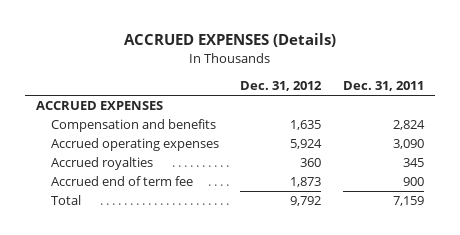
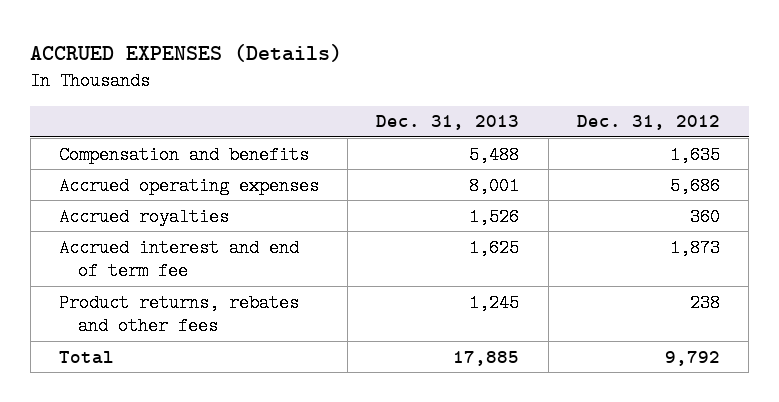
[343,81,425,92] Dec. 31, 2011 -> none
none -> [376,115,520,131] Dec. 31, 2013
[35,101,163,111] ACCRUED EXPENSES -> none
[290,139,323,150] 5,924 -> [669,176,720,195] 5,686
[50,176,193,187] Accrued end of term fee -> [58,238,299,281] Accrued interest and end of term fee
none -> [58,293,299,336] Product returns, rebates and other fees

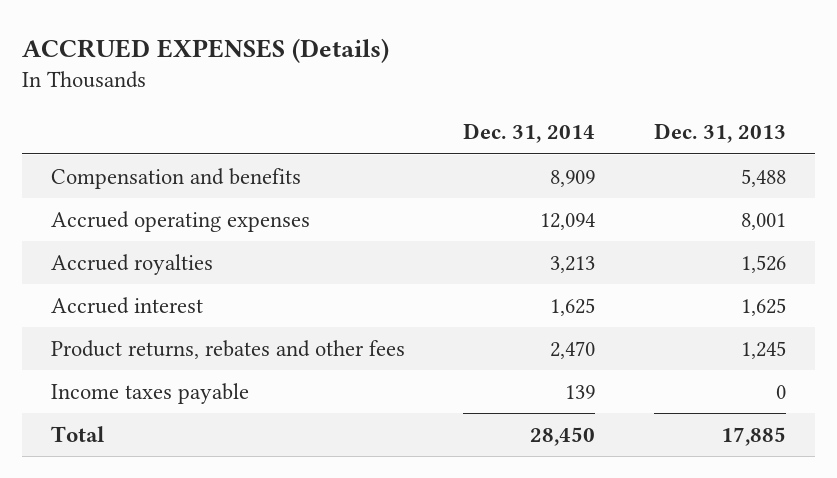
[576,115,720,131] Dec. 31, 2012 -> none
none -> [463,123,596,144] Dec. 31, 2014
[58,238,299,281] Accrued interest and end of term fee -> [50,297,203,315] Accrued interest
none -> [50,383,249,405] Income taxes payable

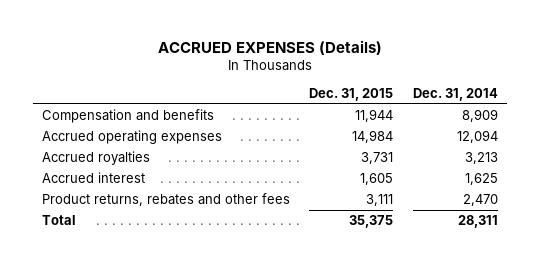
[653,123,786,144] Dec. 31, 2013 -> none
none -> [309,88,394,102] Dec. 31, 2015
[50,383,249,405] Income taxes payable -> none
[530,427,596,447] 28,450 -> [457,215,498,229] 28,311

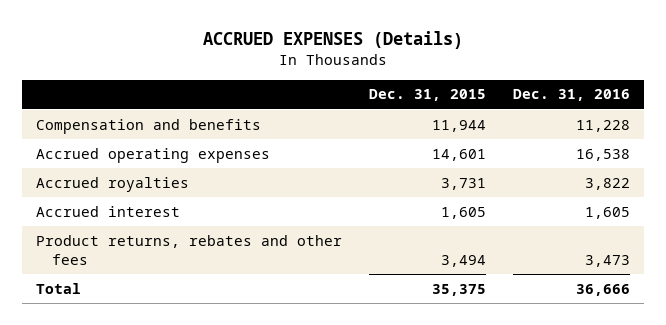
[412,88,498,102] Dec. 31, 2014 -> none
none -> [513,89,631,102] Dec. 31, 2016
[352,130,394,144] 14,984 -> [431,148,486,161] 14,601
[366,194,394,207] 3,111 -> [440,254,486,267] 3,494

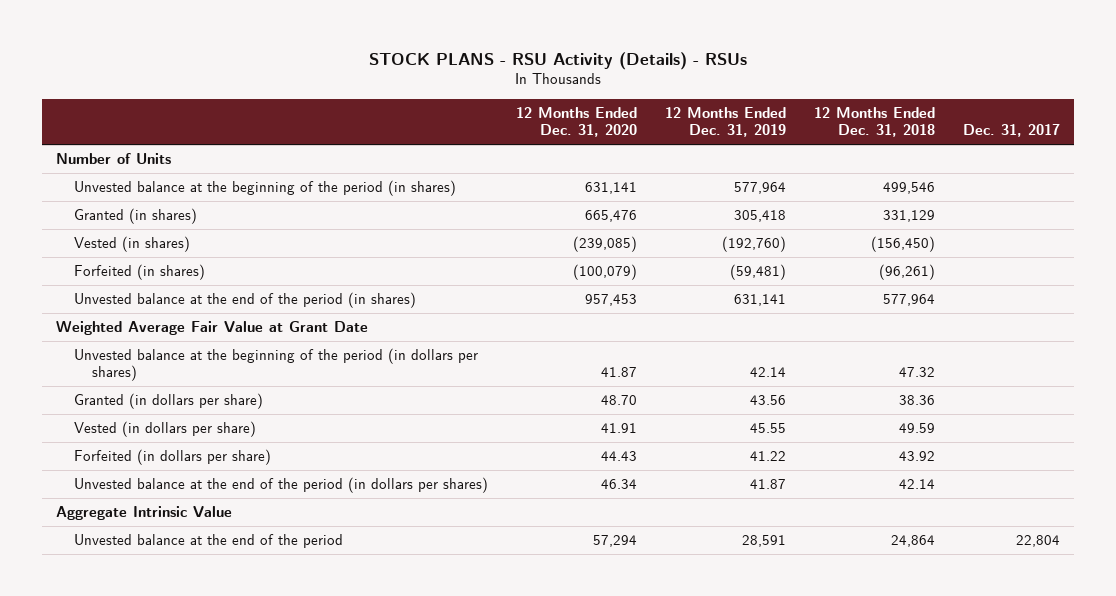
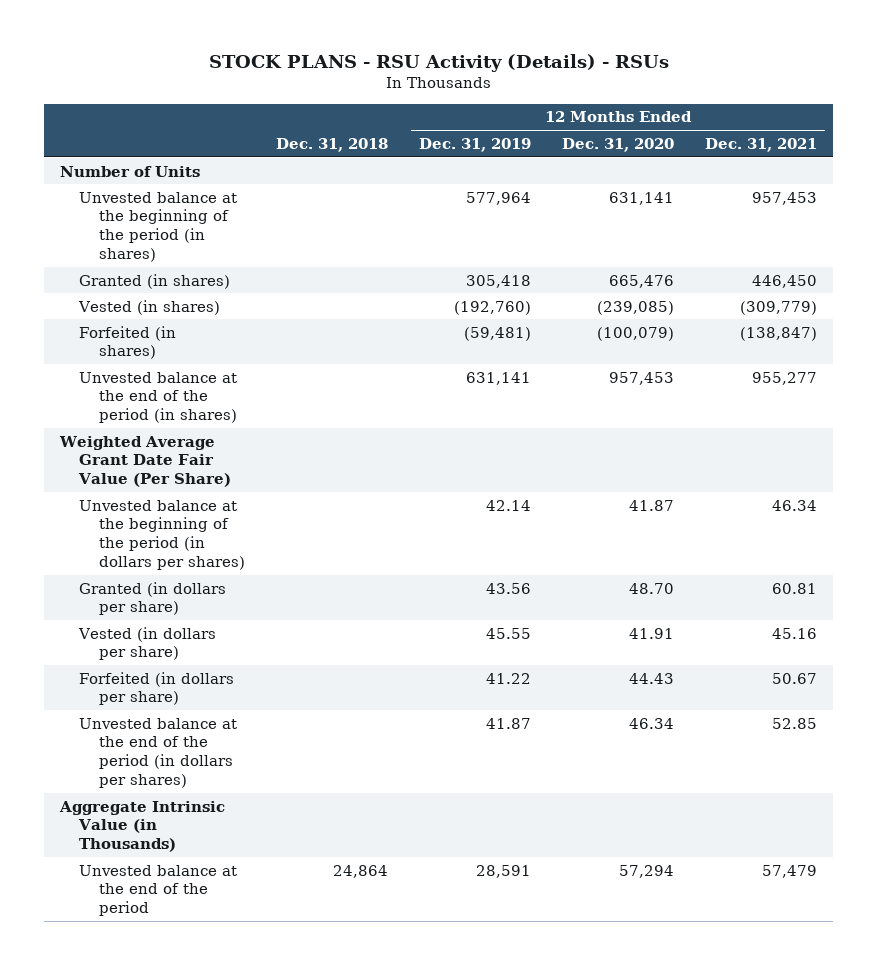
[813,107,935,138] 12 Months Ended Dec. 31, 2018 -> none
[962,124,1060,138] Dec. 31, 2017 -> none
none -> [275,137,388,152] Dec. 31, 2018
none -> [705,137,818,152] Dec. 31, 2021
[55,321,368,336] Weighted Average Fair Value at Grant Date -> [58,435,232,488] Weighted Average Grant Date Fair Value (Per Share)
[55,506,232,521] Aggregate Intrinsic Value -> [58,800,225,853] Aggregate Intrinsic Value (in Thousands)

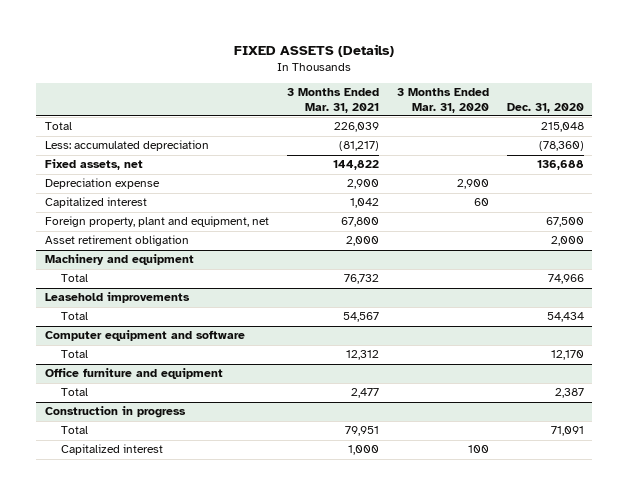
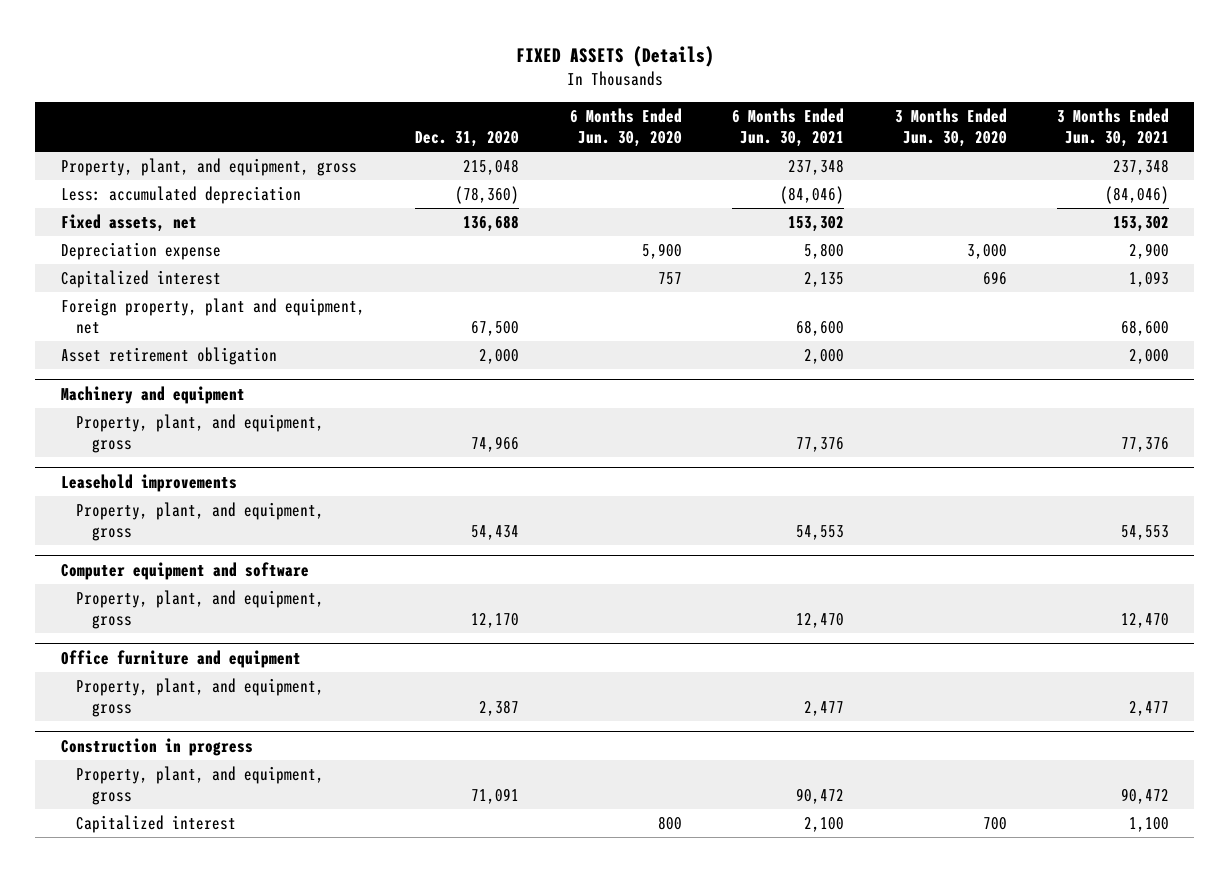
[286,88,379,113] 3 Months Ended Mar. 31, 2021 -> none
[396,88,489,113] 3 Months Ended Mar. 31, 2020 -> none
none -> [569,107,682,148] 6 Months Ended Jun. 30, 2020
none -> [732,107,845,148] 6 Months Ended Jun. 30, 2021
none -> [894,107,1007,148] 3 Months Ended Jun. 30, 2020
none -> [1057,107,1170,148] 3 Months Ended Jun. 30, 2021
[45,122,73,131] Total -> [60,157,357,176] Property, plant, and equipment, gross
[61,274,89,283] Total -> [76,413,325,454] Property, plant, and equipment, gross
[61,312,89,321] Total -> [76,501,325,542] Property, plant, and equipment, gross
[61,350,89,359] Total -> [76,589,325,630] Property, plant, and equipment, gross
[61,388,89,397] Total -> [76,677,325,718] Property, plant, and equipment, gross
[61,426,89,435] Total -> [76,765,325,806] Property, plant, and equipment, gross

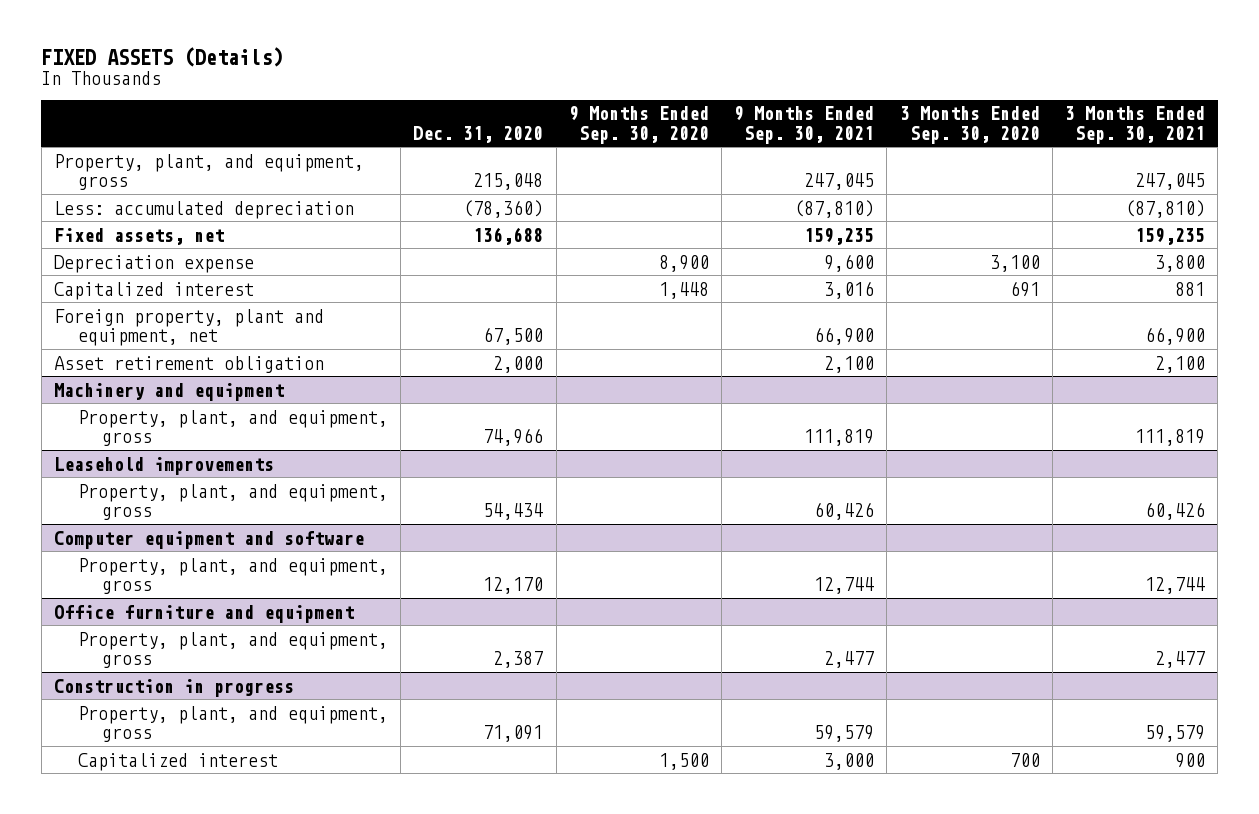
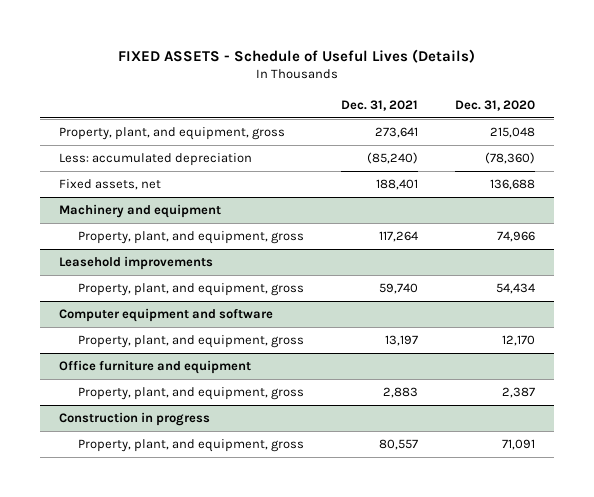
[41,46,284,67] FIXED ASSETS (Details) -> [118,48,476,63] FIXED ASSETS - Schedule of Useful Lives (Details)
[568,106,709,144] 9 Months Ended Sep. 30, 2020 -> none
[734,106,875,144] 9 Months Ended Sep. 30, 2021 -> none
[899,106,1040,144] 3 Months Ended Sep. 30, 2020 -> none
[1065,106,1206,144] 3 Months Ended Sep. 30, 2021 -> none
none -> [341,99,419,111] Dec. 31, 2021
[54,254,255,273] Depreciation expense -> none
[54,281,255,300] Capitalized interest -> none
[54,308,325,346] Foreign property, plant and equipment, net -> none
[54,355,325,373] Asset retirement obligation -> none
[77,752,278,771] Capitalized interest -> none

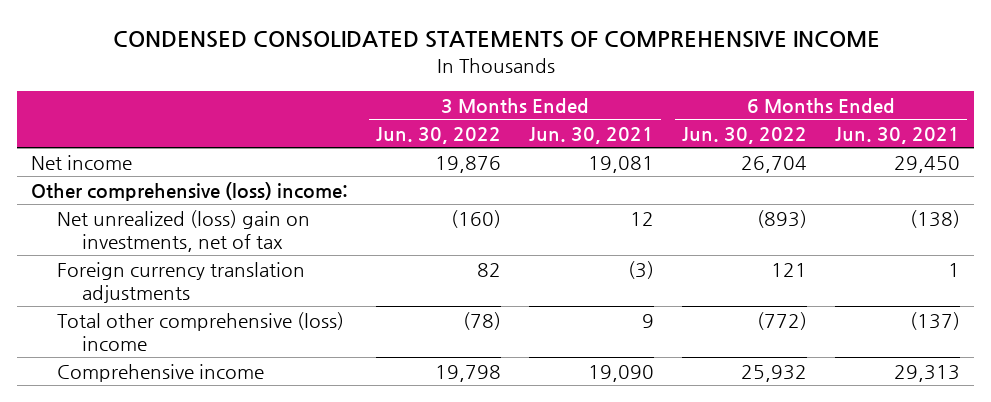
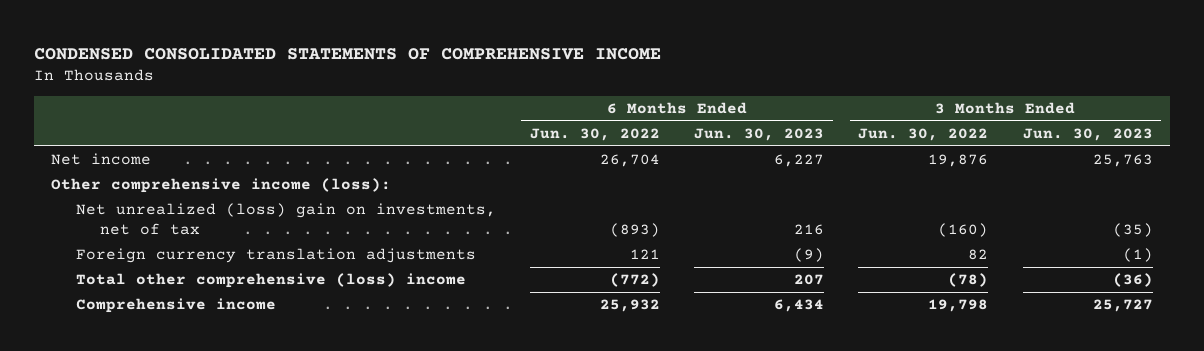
[529,126,655,144] Jun. 30, 2021 -> none
[835,126,961,144] Jun. 30, 2021 -> none
none -> [694,128,825,142] Jun. 30, 2023
none -> [1022,128,1153,142] Jun. 30, 2023
[31,181,349,201] Other comprehensive (loss) income: -> [51,178,392,194] Other comprehensive income (loss):

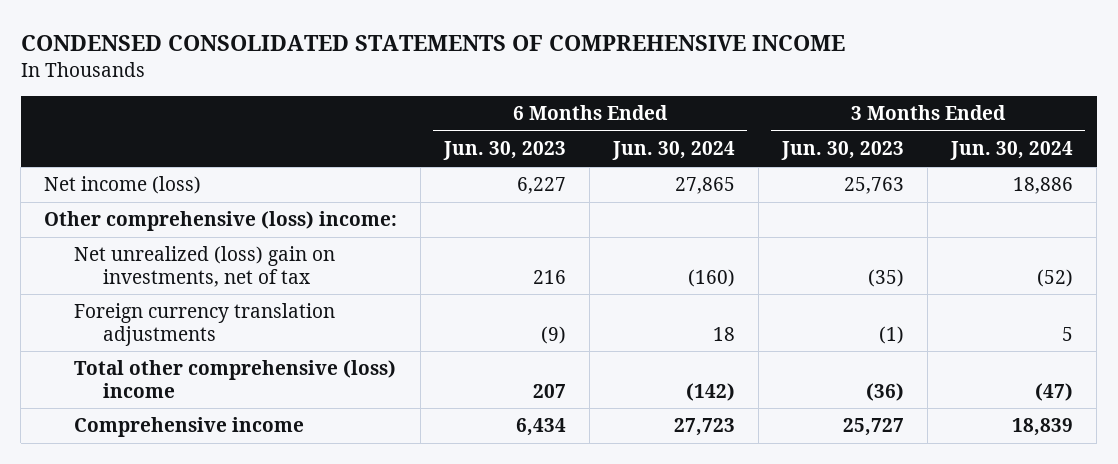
[529,128,660,142] Jun. 30, 2022 -> none
[858,128,989,142] Jun. 30, 2022 -> none
none -> [612,141,736,161] Jun. 30, 2024
none -> [950,141,1074,161] Jun. 30, 2024
[51,153,152,166] Net income -> [44,176,202,195] Net income (loss)
[51,178,392,194] Other comprehensive income (loss): -> [44,211,398,232] Other comprehensive (loss) income:

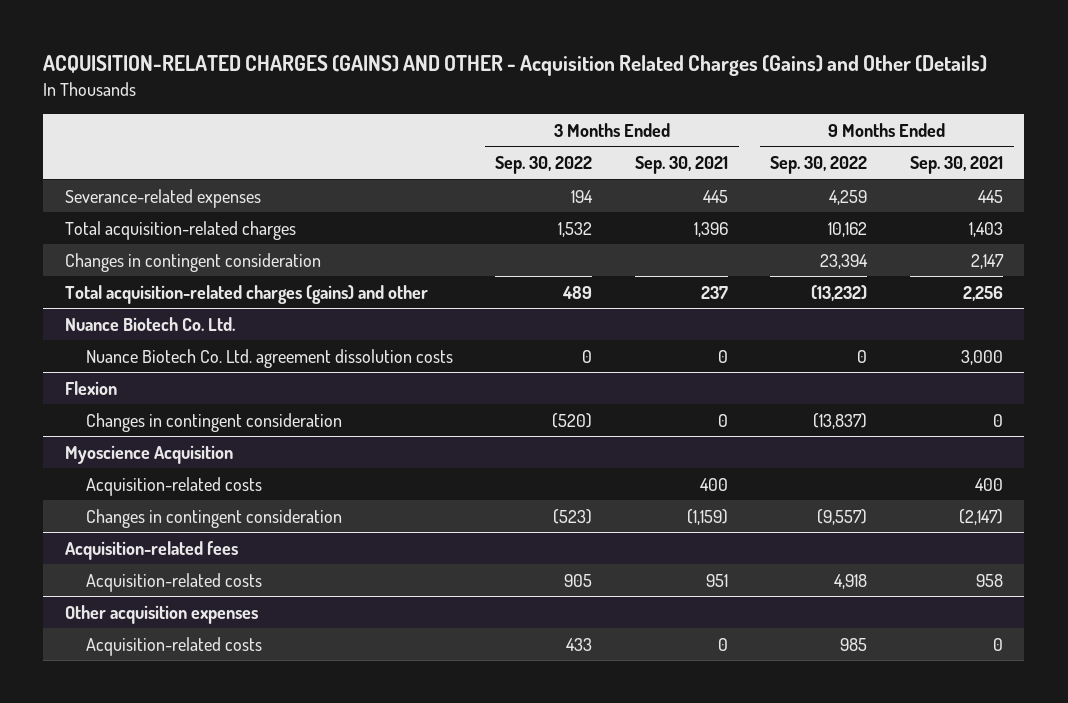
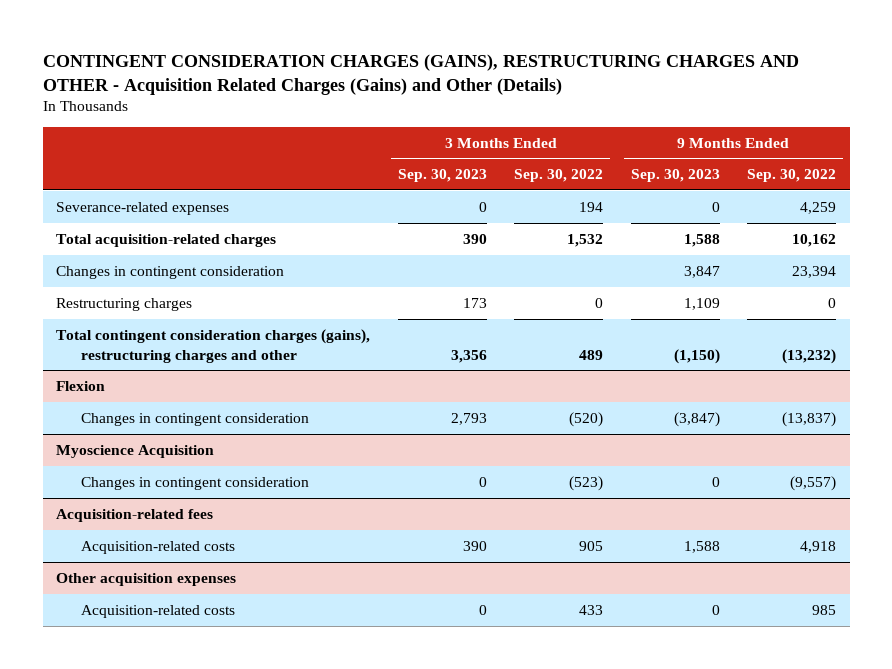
[43,55,988,77] ACQUISITION-RELATED CHARGES (GAINS) AND OTHER - Acquisition Related Charges (Gains) and Other (Details) -> [42,53,799,95] CONTINGENT CONSIDERATION CHARGES (GAINS), RESTRUCTURING CHARGES AND OTHER - Acquisition Related Charges (Gains) and Other (Details)
[634,156,728,175] Sep. 30, 2021 -> none
[910,156,1004,175] Sep. 30, 2021 -> none
none -> [397,169,487,183] Sep. 30, 2023
none -> [630,169,720,183] Sep. 30, 2023
[64,316,235,331] Nuance Biotech Co. Ltd. -> none
[85,348,453,368] Nuance Biotech Co. Ltd. agreement dissolution costs -> none
none -> [56,297,193,311] Restructuring charges
[64,284,428,304] Total acquisition-related charges (gains) and other -> [56,328,371,363] Total contingent consideration charges (gains), restructuring charges and other
[85,476,262,496] Acquisition-related costs -> none

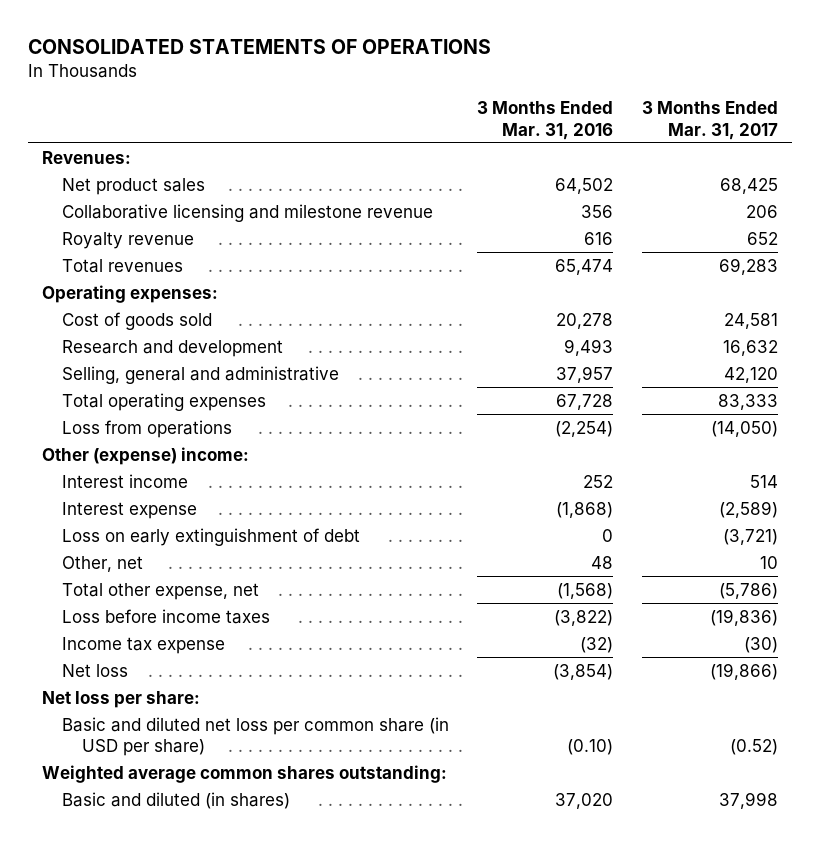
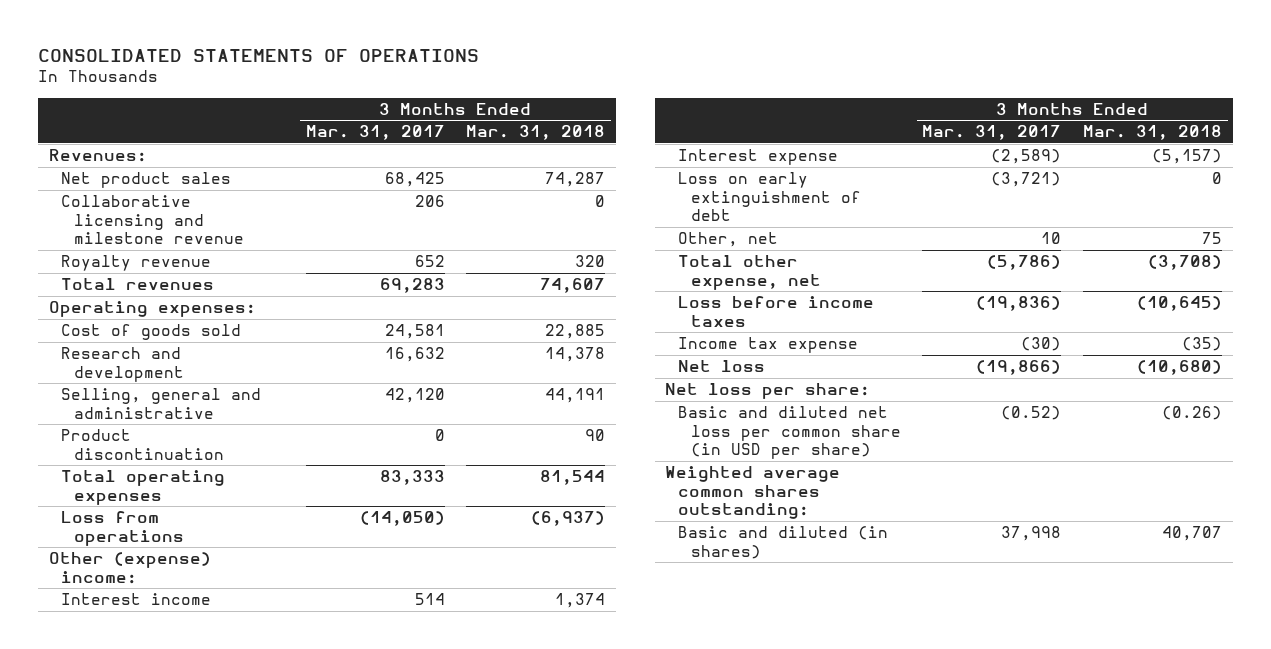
[477,100,614,140] 3 Months Ended Mar. 31, 2016 -> none
none -> [466,125,606,141] Mar. 31, 2018
none -> [61,429,224,460] Product discontinuation

